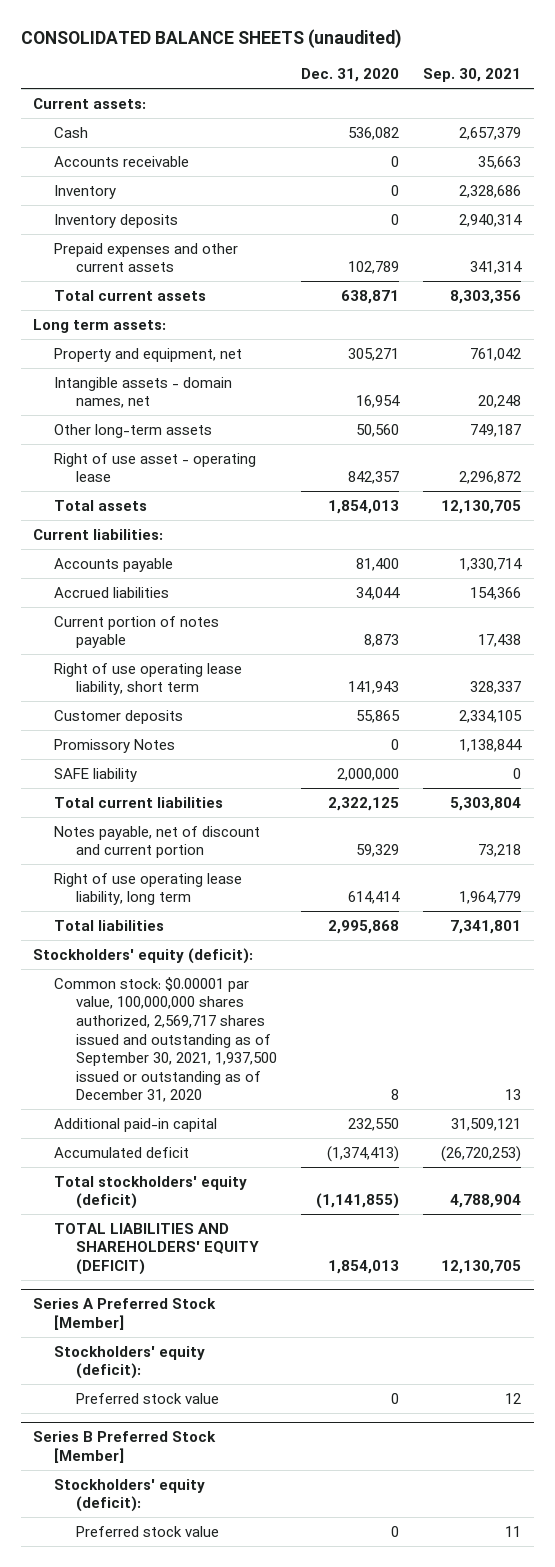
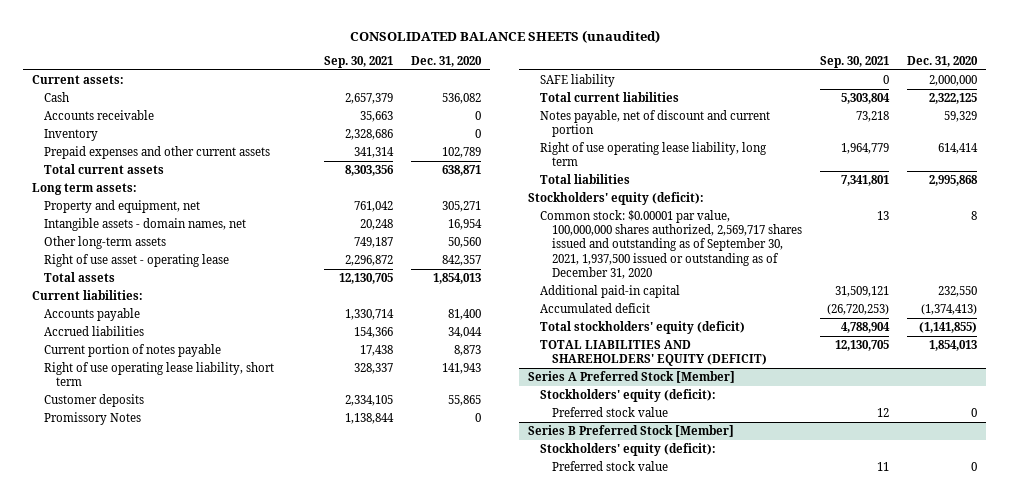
[54,213,179,228] Inventory deposits -> none

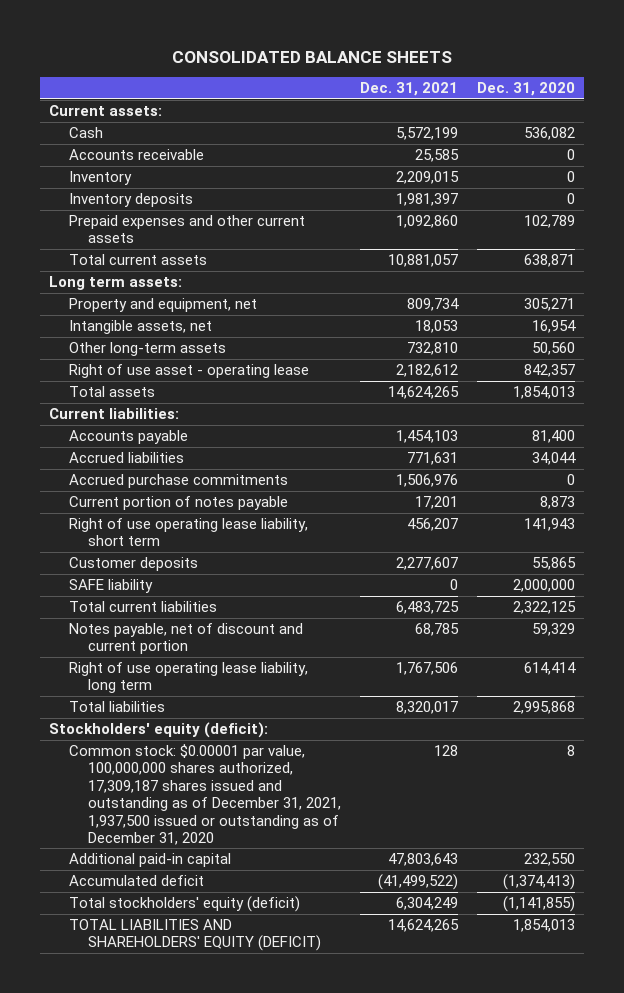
[349,29,660,43] CONSOLIDATED BALANCE SHEETS (unaudited) -> [171,50,452,63] CONSOLIDATED BALANCE SHEETS
[324,56,394,69] Sep. 30, 2021 -> none
none -> [360,82,459,97] Dec. 31, 2021
none -> [68,193,193,208] Inventory deposits
[44,217,247,231] Intangible assets - domain names, net -> [68,320,212,335] Intangible assets, net
none -> [68,474,288,489] Accrued purchase commitments
[44,411,142,425] Promissory Notes -> none
[539,209,802,279] Common stock: $0.00001 par value, 100,000,000 shares authorized, 2,569,717 shares issued and outstanding as of September 30, 2021, 1,937,500 issued or outstanding as of December 31, 2020 -> [68,744,342,845] Common stock: $0.00001 par value, 100,000,000 shares authorized, 17,309,187 shares issued and outstanding as of December 31, 2021, 1,937,500 issued or outstanding as of December 31, 2020
[528,370,736,383] Series A Preferred Stock [Member] -> none
[539,388,716,402] Stockholders' equity (deficit): -> none
[551,406,668,417] Preferred stock value -> none
[528,424,735,437] Series B Preferred Stock [Member] -> none
[539,442,716,456] Stockholders' equity (deficit): -> none
[551,460,668,471] Preferred stock value -> none

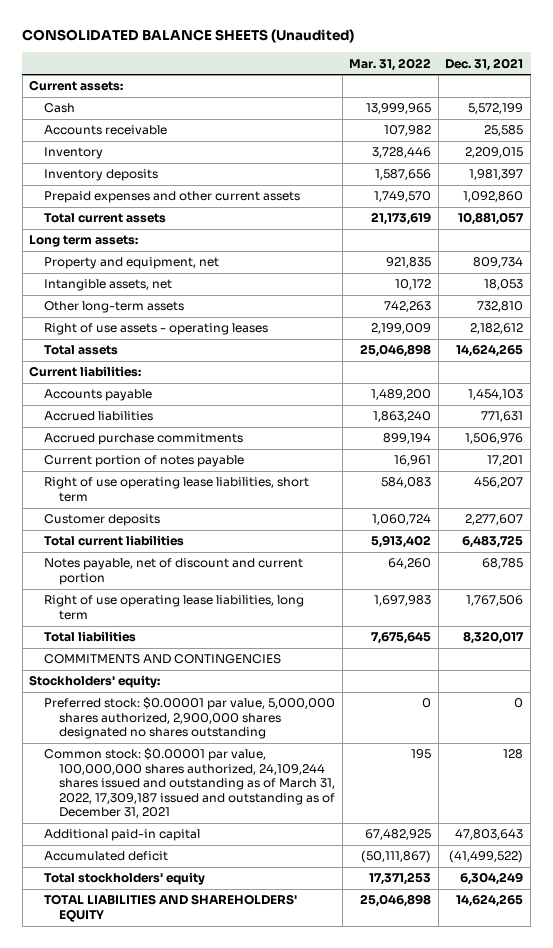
[171,50,452,63] CONSOLIDATED BALANCE SHEETS -> [22,29,355,44] CONSOLIDATED BALANCE SHEETS (Unaudited)
[476,82,575,97] Dec. 31, 2020 -> none
none -> [349,57,432,71] Mar. 31, 2022
[68,364,309,379] Right of use asset - operating lease -> [44,323,269,336] Right of use assets - operating leases
[68,518,308,547] Right of use operating lease liability, short term -> [44,477,310,502] Right of use operating lease liabilities, short term
[68,579,153,594] SAFE liability -> none
[68,662,308,694] Right of use operating lease liability, long term -> [44,595,305,620] Right of use operating lease liabilities, long term
none -> [44,654,282,665] COMMITMENTS AND CONTINGENCIES
[48,722,268,739] Stockholders' equity (deficit): -> [29,675,161,689] Stockholders' equity:
none -> [44,697,336,740] Preferred stock: $0.00001 par value, 5,000,000 shares authorized, 2,900,000 shares designated no shares outstanding
[68,744,342,845] Common stock: $0.00001 par value, 100,000,000 shares authorized, 17,309,187 shares issued and outstanding as of December 31, 2021, 1,937,500 issued or outstanding as of December 31, 2020 -> [44,748,335,819] Common stock: $0.00001 par value, 100,000,000 shares authorized, 24,109,244 shares issued and outstanding as of March 31, 2022, 17,309,187 issued and outstanding as of December 31, 2021
[68,896,300,913] Total stockholders' equity (deficit) -> [44,872,206,886] Total stockholders' equity
[68,919,322,952] TOTAL LIABILITIES AND SHAREHOLDERS' EQUITY (DEFICIT) -> [44,894,298,922] TOTAL LIABILITIES AND SHAREHOLDERS' EQUITY

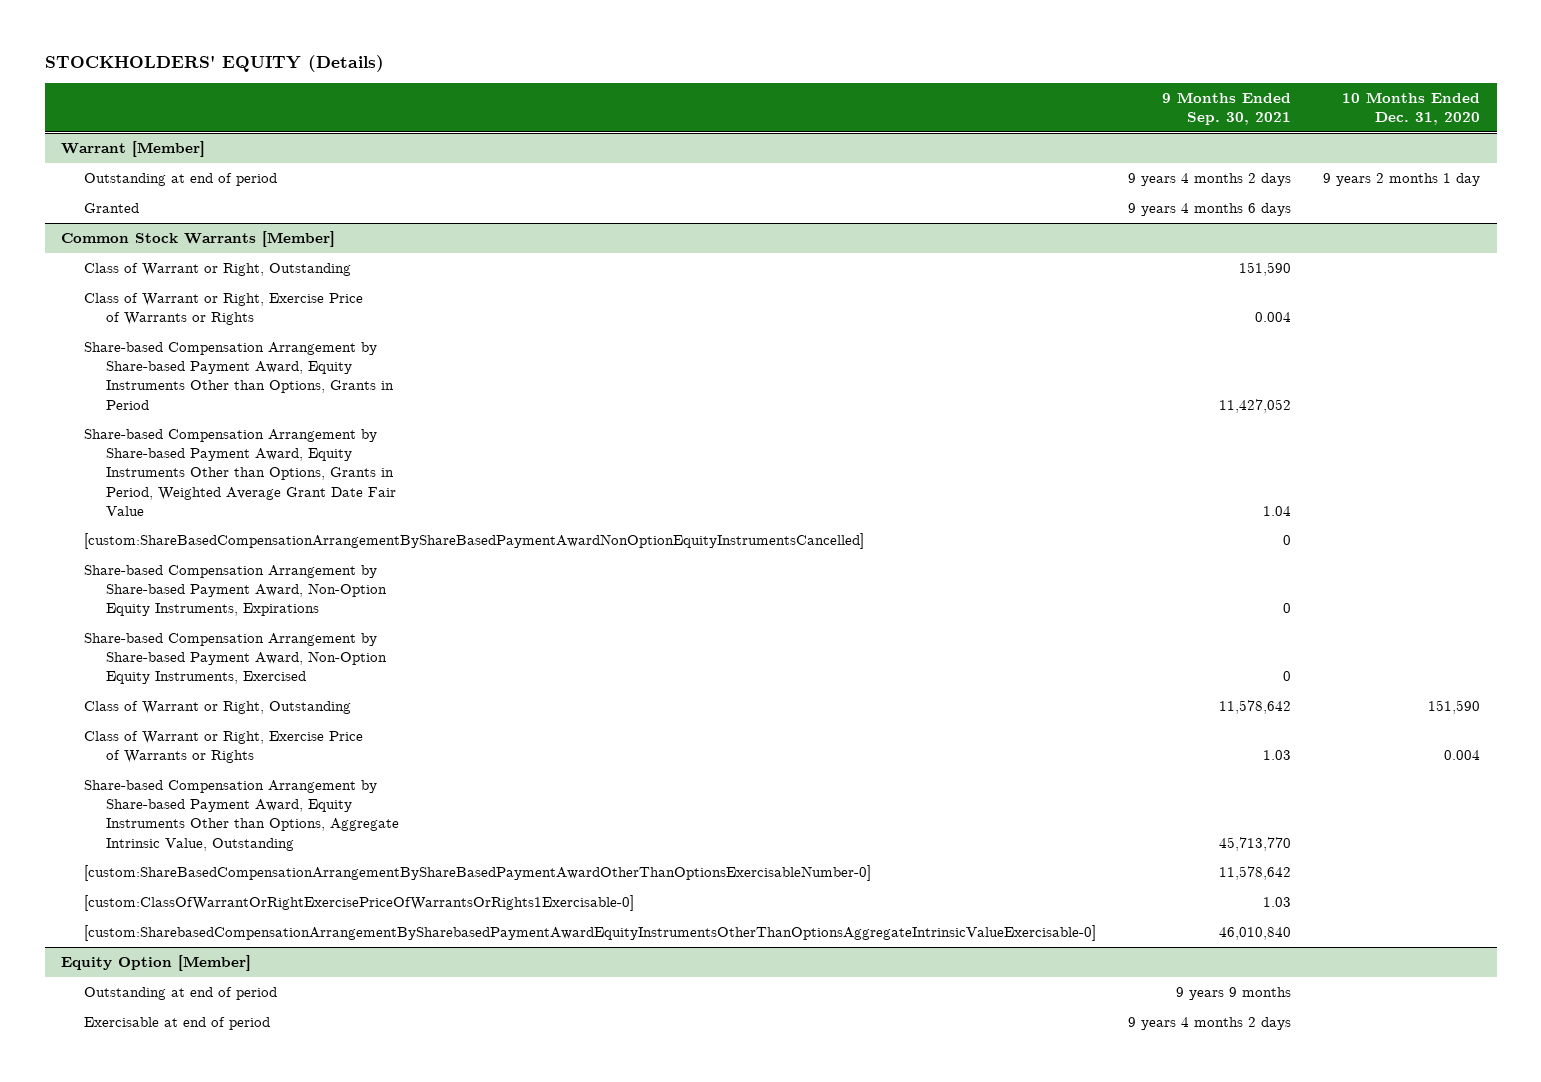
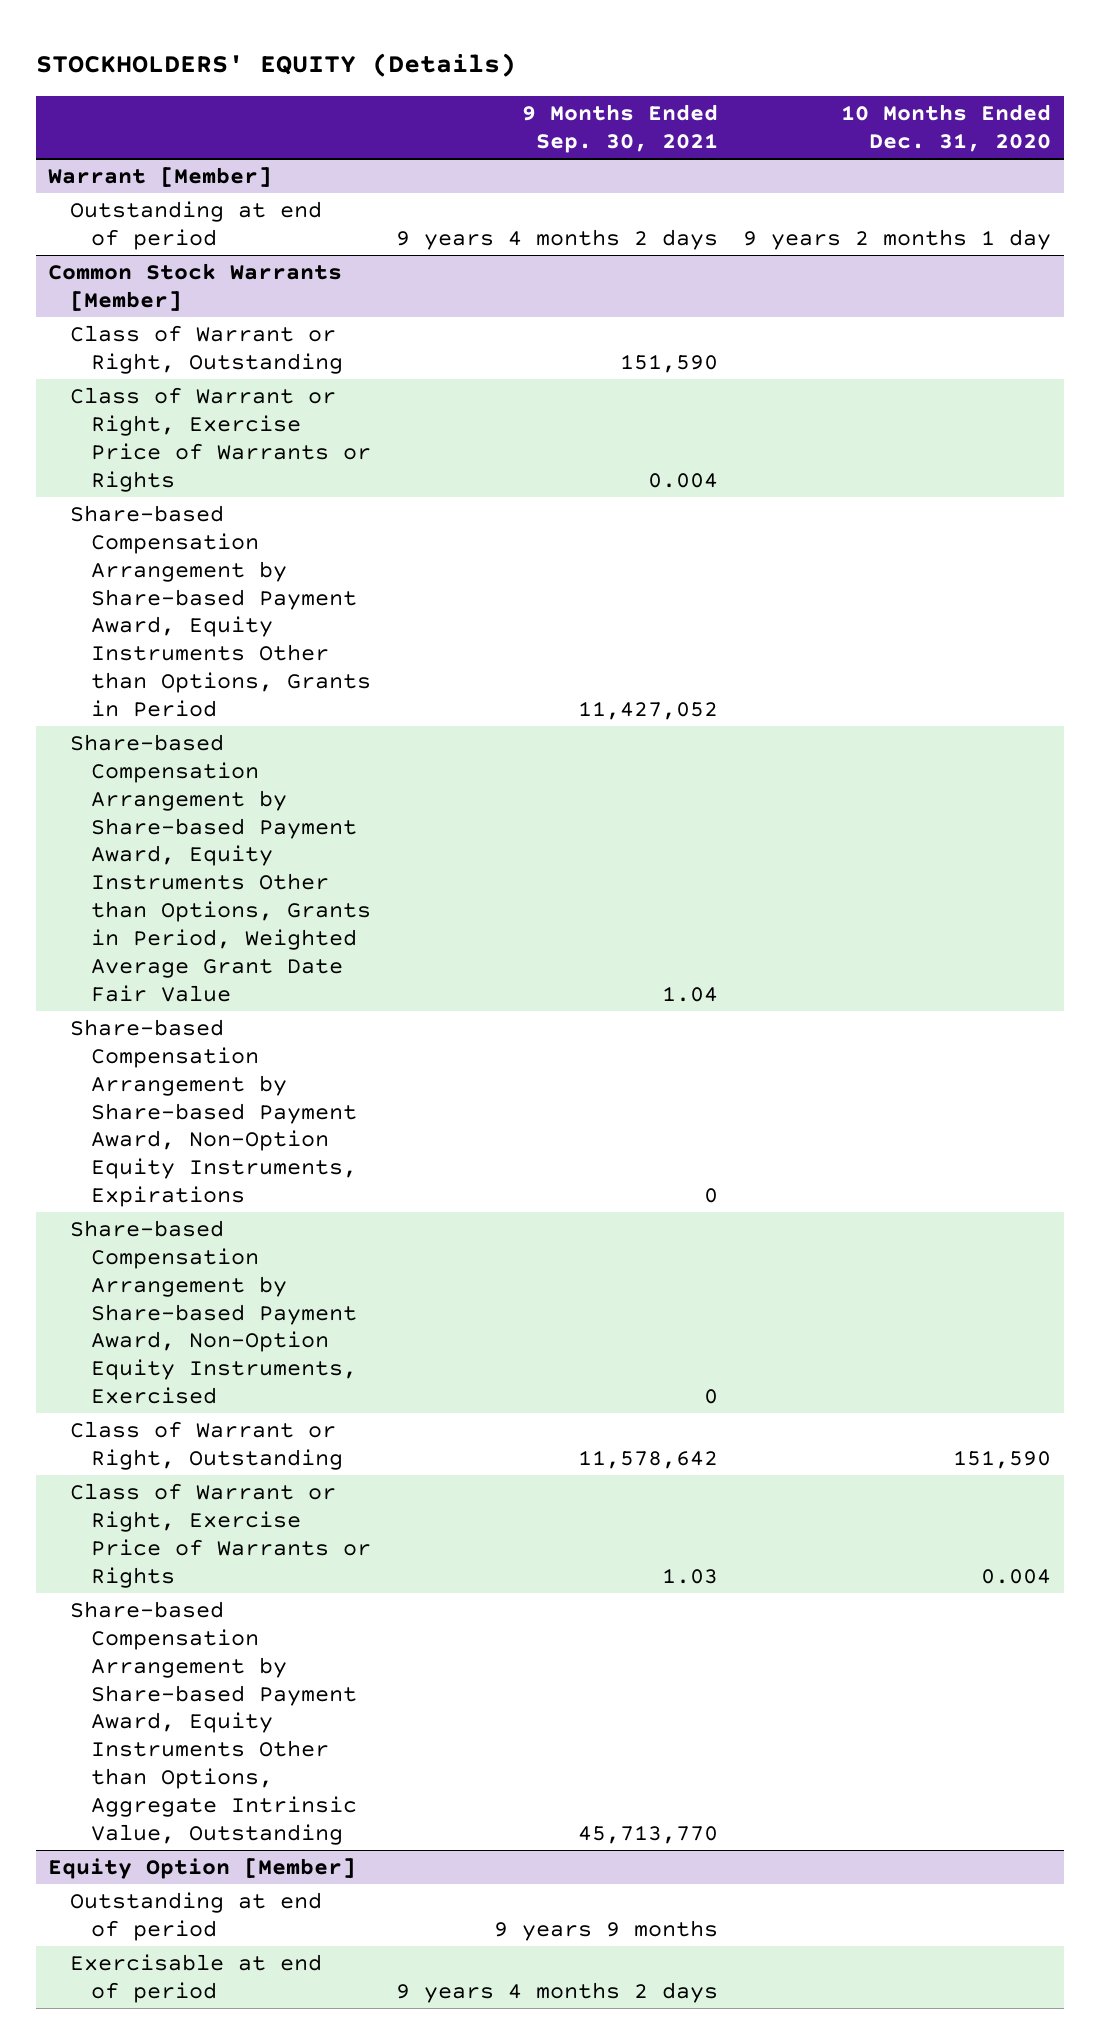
[83,203,139,214] Granted -> none
[83,533,864,550] [custom:ShareBasedCompensationArrangementByShareBasedPaymentAwardNonOptionEquityInstrumentsCancelled] -> none
[83,865,871,882] [custom:ShareBasedCompensationArrangementByShareBasedPaymentAwardOtherThanOptionsExercisableNumber-0] -> none
[83,895,634,912] [custom:ClassOfWarrantOrRightExercisePriceOfWarrantsOrRights1Exercisable-0] -> none
[83,925,1096,942] [custom:SharebasedCompensationArrangementBySharebasedPaymentAwardEquityInstrumentsOtherThanOptionsAggregateIntrinsicValueExercisable-0] -> none

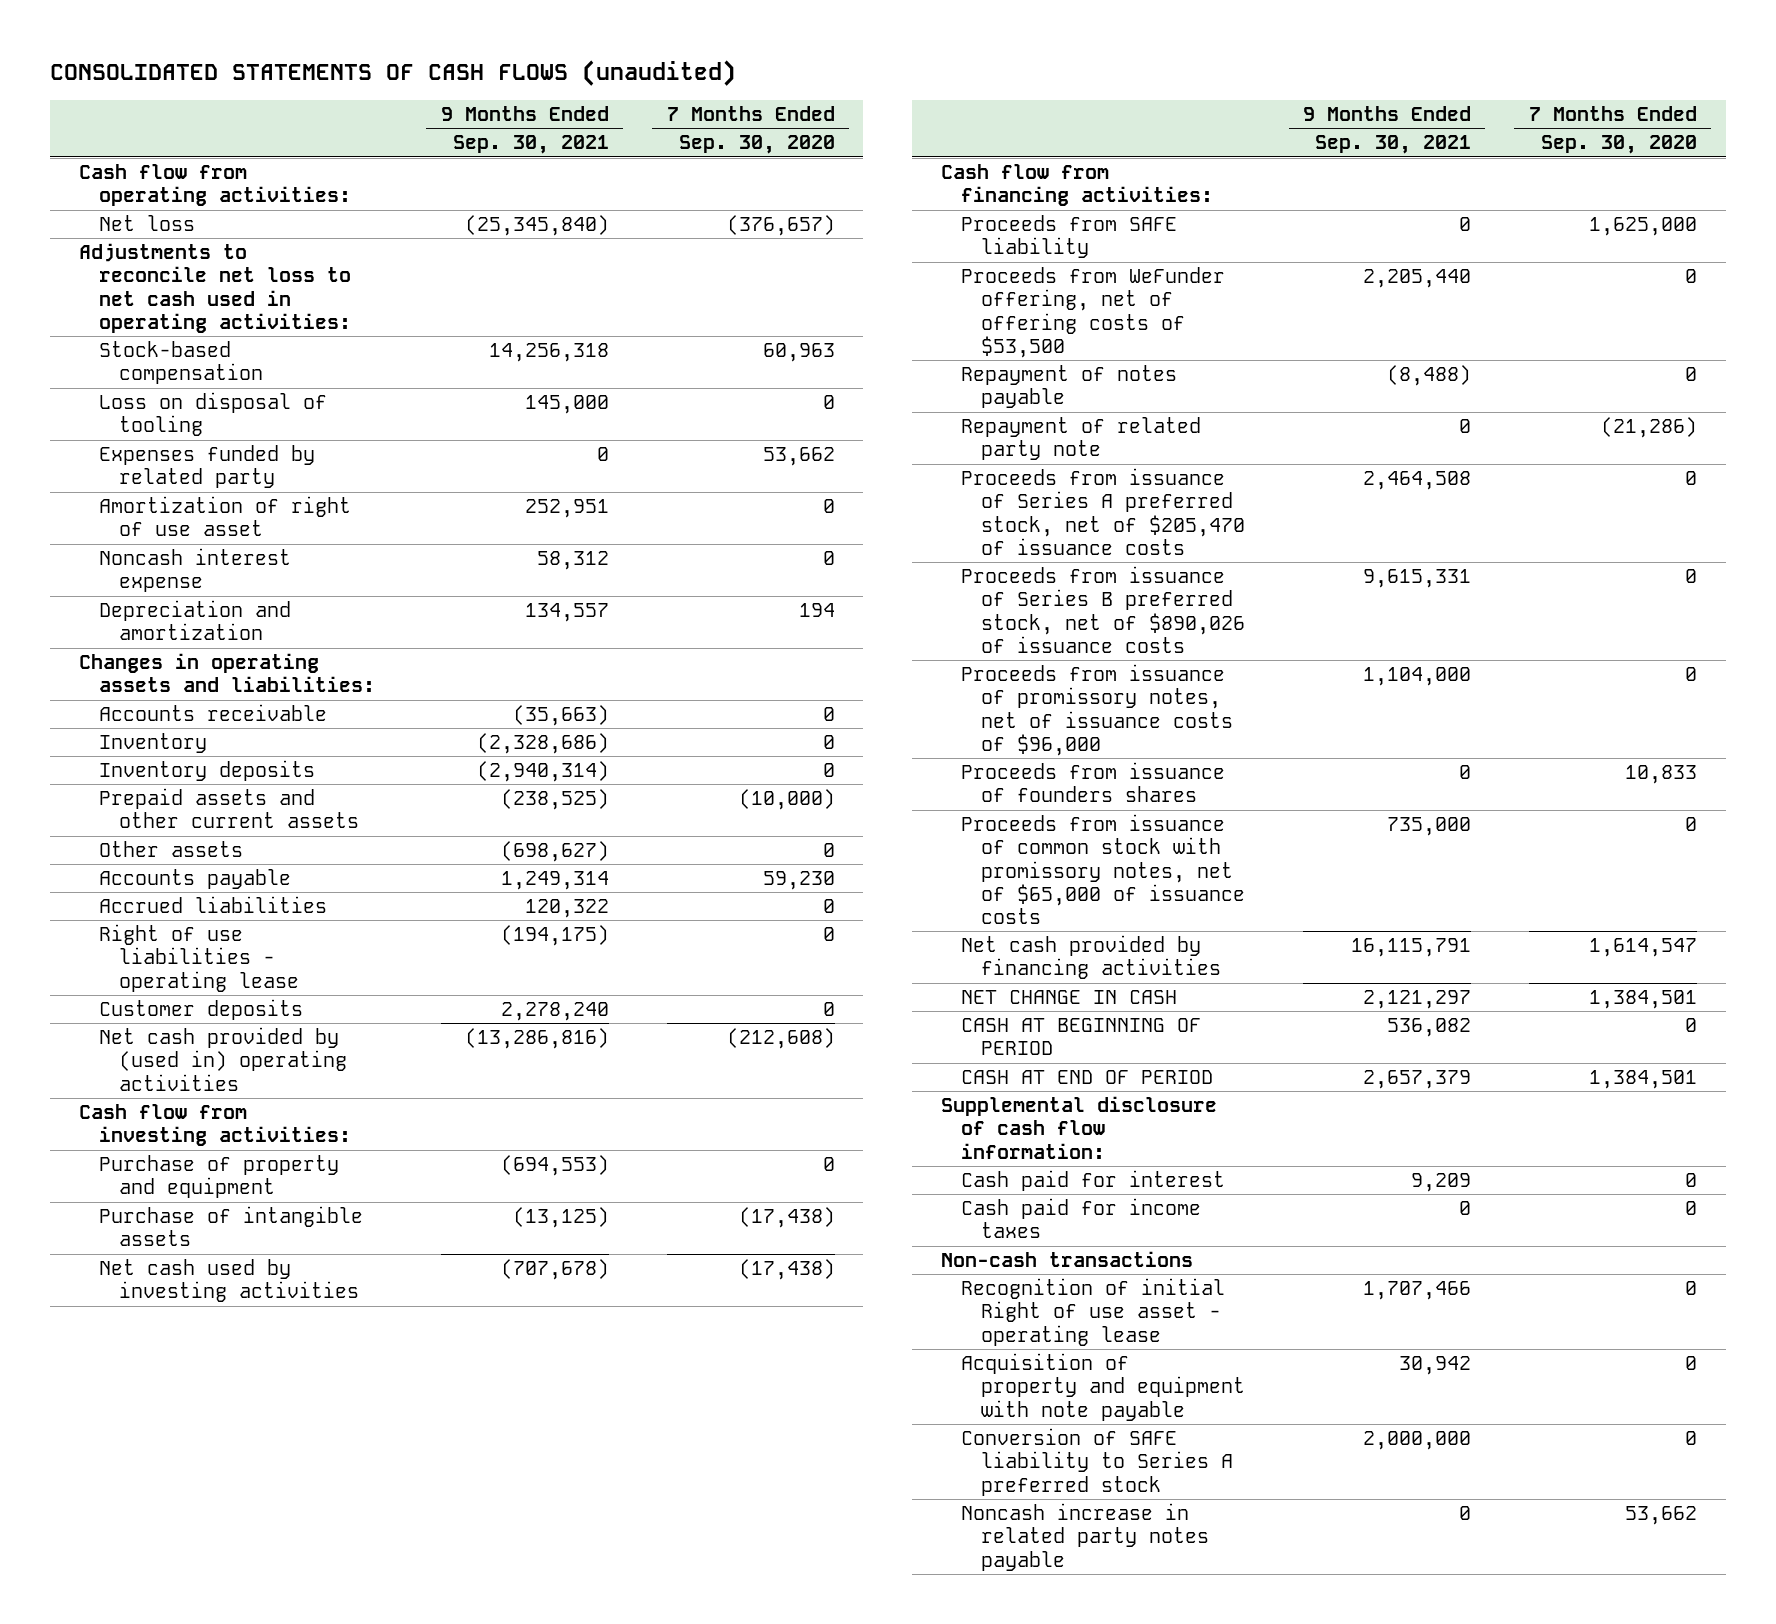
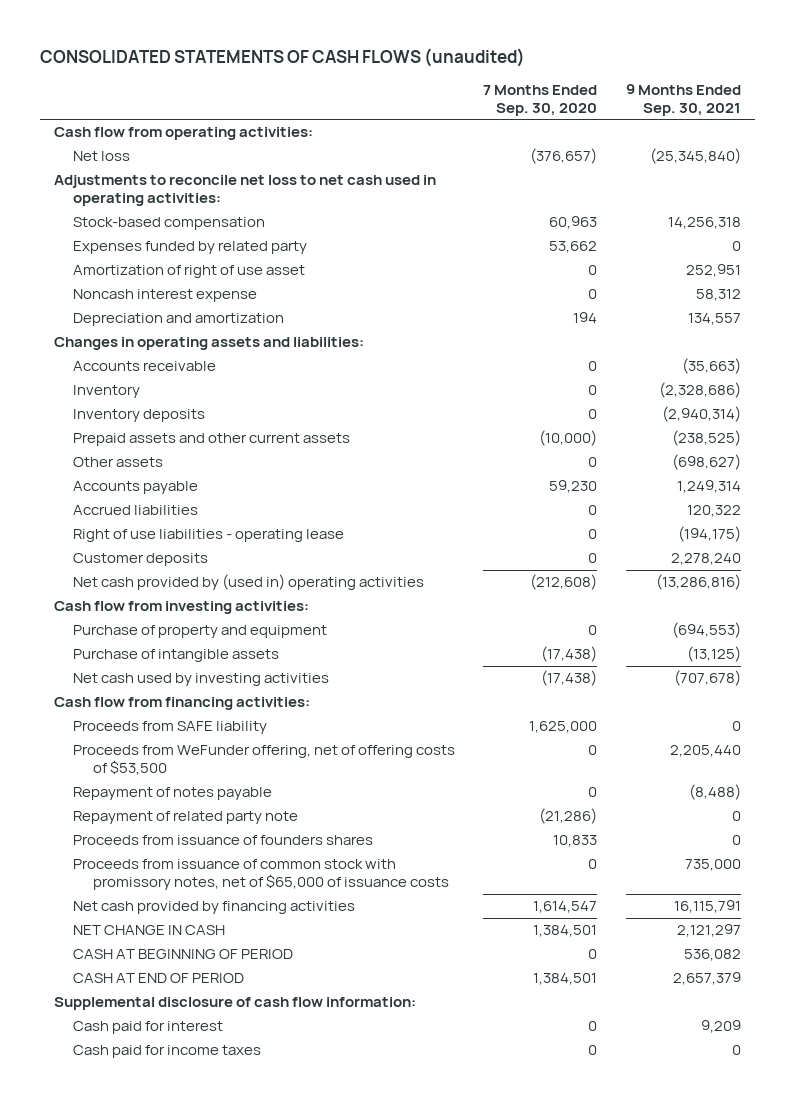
[99,391,328,437] Loss on disposal of tooling -> none
[961,467,1246,555] Proceeds from issuance of Series A preferred stock, net of $205,470 of issuance costs -> none
[961,565,1246,653] Proceeds from issuance of Series B preferred stock, net of $890,026 of issuance costs -> none
[961,663,1234,756] Proceeds from issuance of promissory notes, net of issuance costs of $96,000 -> none
[941,1250,1194,1267] Non-cash transactions -> none
[961,1277,1226,1346] Recognition of initial Right of use asset - operating lease -> none
[961,1352,1246,1421] Acquisition of property and equipment with note payable -> none
[961,1427,1234,1496] Conversion of SAFE liability to Series A preferred stock -> none
[961,1502,1210,1571] Noncash increase in related party notes payable -> none

